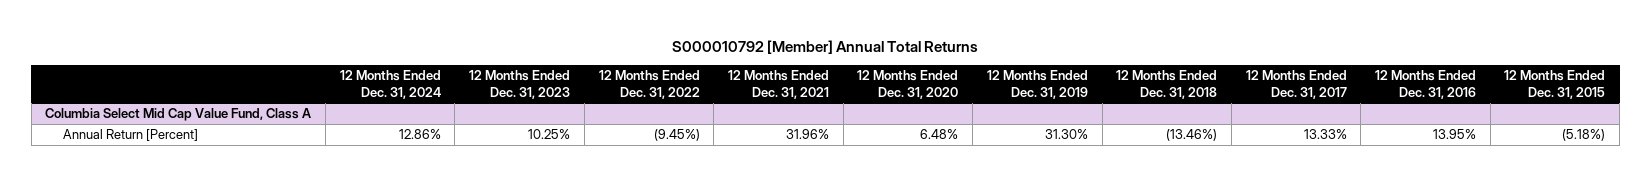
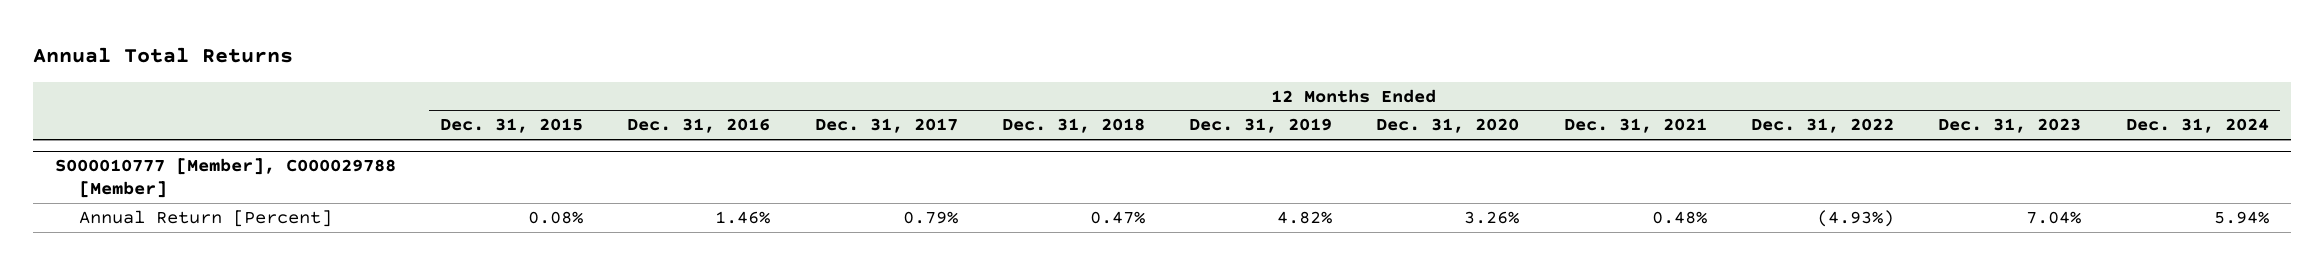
[672,39,979,54] S000010792 [Member] Annual Total Returns -> [32,47,293,64] Annual Total Returns
[45,108,312,122] Columbia Select Mid Cap Value Fund, Class A -> none
none -> [54,158,396,198] S000010777 [Member], C000029788 [Member]
[398,129,441,140] 12.86% -> [2213,211,2269,225] 5.94%
[528,129,571,140] 10.25% -> [2026,211,2082,225] 7.04%
[653,129,700,142] (9.45%) -> [1817,210,1895,228] (4.93%)
[785,129,829,140] 31.96% -> [1651,211,1707,225] 0.48%
[920,129,959,140] 6.48% -> [1464,211,1520,225] 3.26%
[1044,129,1088,140] 31.30% -> [1277,211,1333,225] 4.82%
[1166,129,1218,142] (13.46%) -> [1089,211,1145,225] 0.47%
[1303,129,1347,140] 13.33% -> [902,211,958,225] 0.79%
[1433,129,1477,140] 13.95% -> [715,211,771,225] 1.46%
[1562,129,1606,142] (5.18%) -> [528,211,584,225] 0.08%

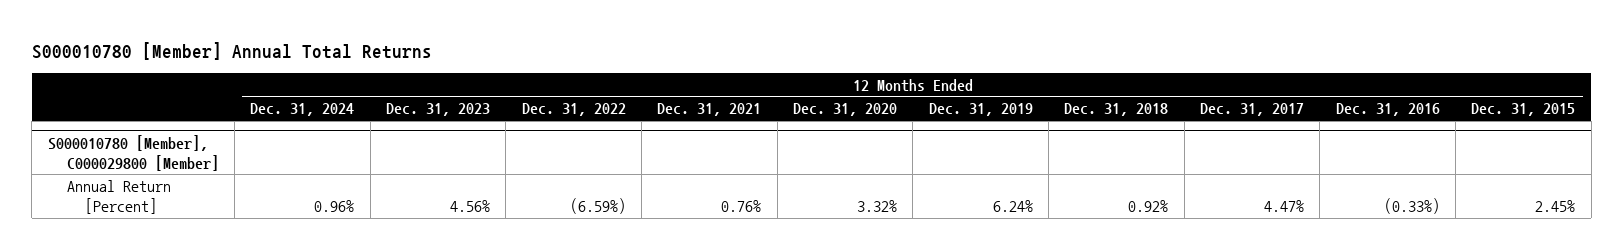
[32,47,293,64] Annual Total Returns -> [31,41,432,60] S000010780 [Member] Annual Total Returns
[54,158,396,198] S000010777 [Member], C000029788 [Member] -> none
none -> [47,134,219,171] S000010780 [Member], C000029800 [Member]
[528,211,584,225] 0.08% -> [1535,199,1576,212] 2.45%
[715,211,771,225] 1.46% -> [1383,197,1440,214] (0.33%)
[902,211,958,225] 0.79% -> [1264,199,1305,212] 4.47%
[1089,211,1145,225] 0.47% -> [1128,199,1169,212] 0.92%
[1277,211,1333,225] 4.82% -> [992,199,1033,212] 6.24%
[1464,211,1520,225] 3.26% -> [856,199,897,212] 3.32%
[1651,211,1707,225] 0.48% -> [721,199,762,212] 0.76%
[1817,210,1895,228] (4.93%) -> [569,197,626,214] (6.59%)
[2026,211,2082,225] 7.04% -> [449,199,490,212] 4.56%
[2213,211,2269,225] 5.94% -> [314,199,355,212] 0.96%

